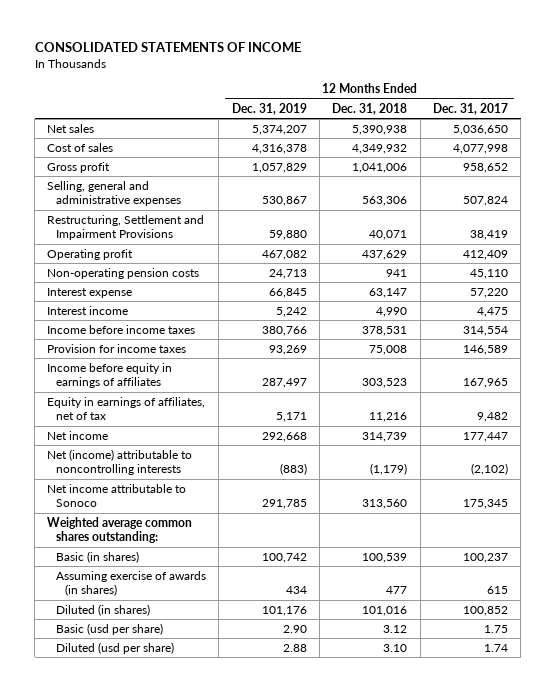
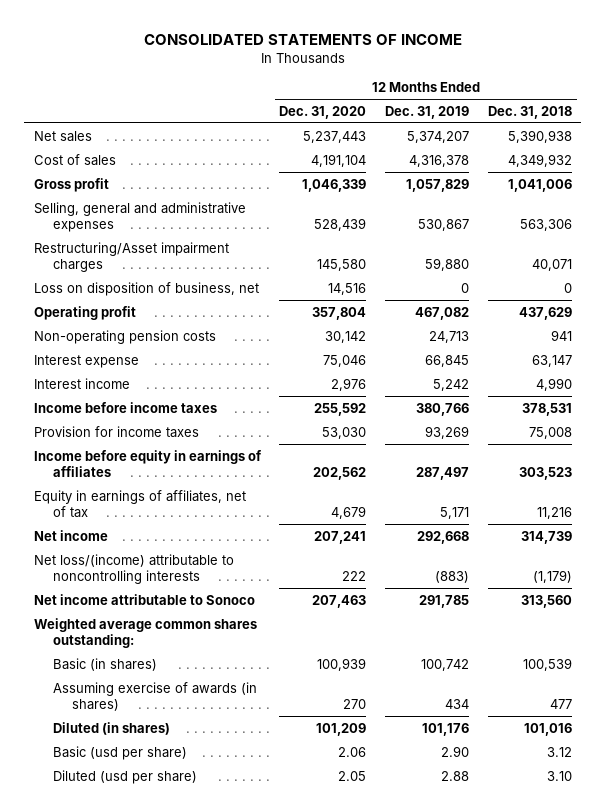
[432,102,508,115] Dec. 31, 2017 -> none
none -> [279,105,367,119] Dec. 31, 2020
[47,214,205,241] Restructuring, Settlement and Impairment Provisions -> [33,241,229,272] Restructuring/Asset impairment charges
none -> [33,281,259,296] Loss on disposition of business, net
[47,448,193,476] Net (income) attributable to noncontrolling interests -> [33,553,234,584] Net loss/(income) attributable to noncontrolling interests

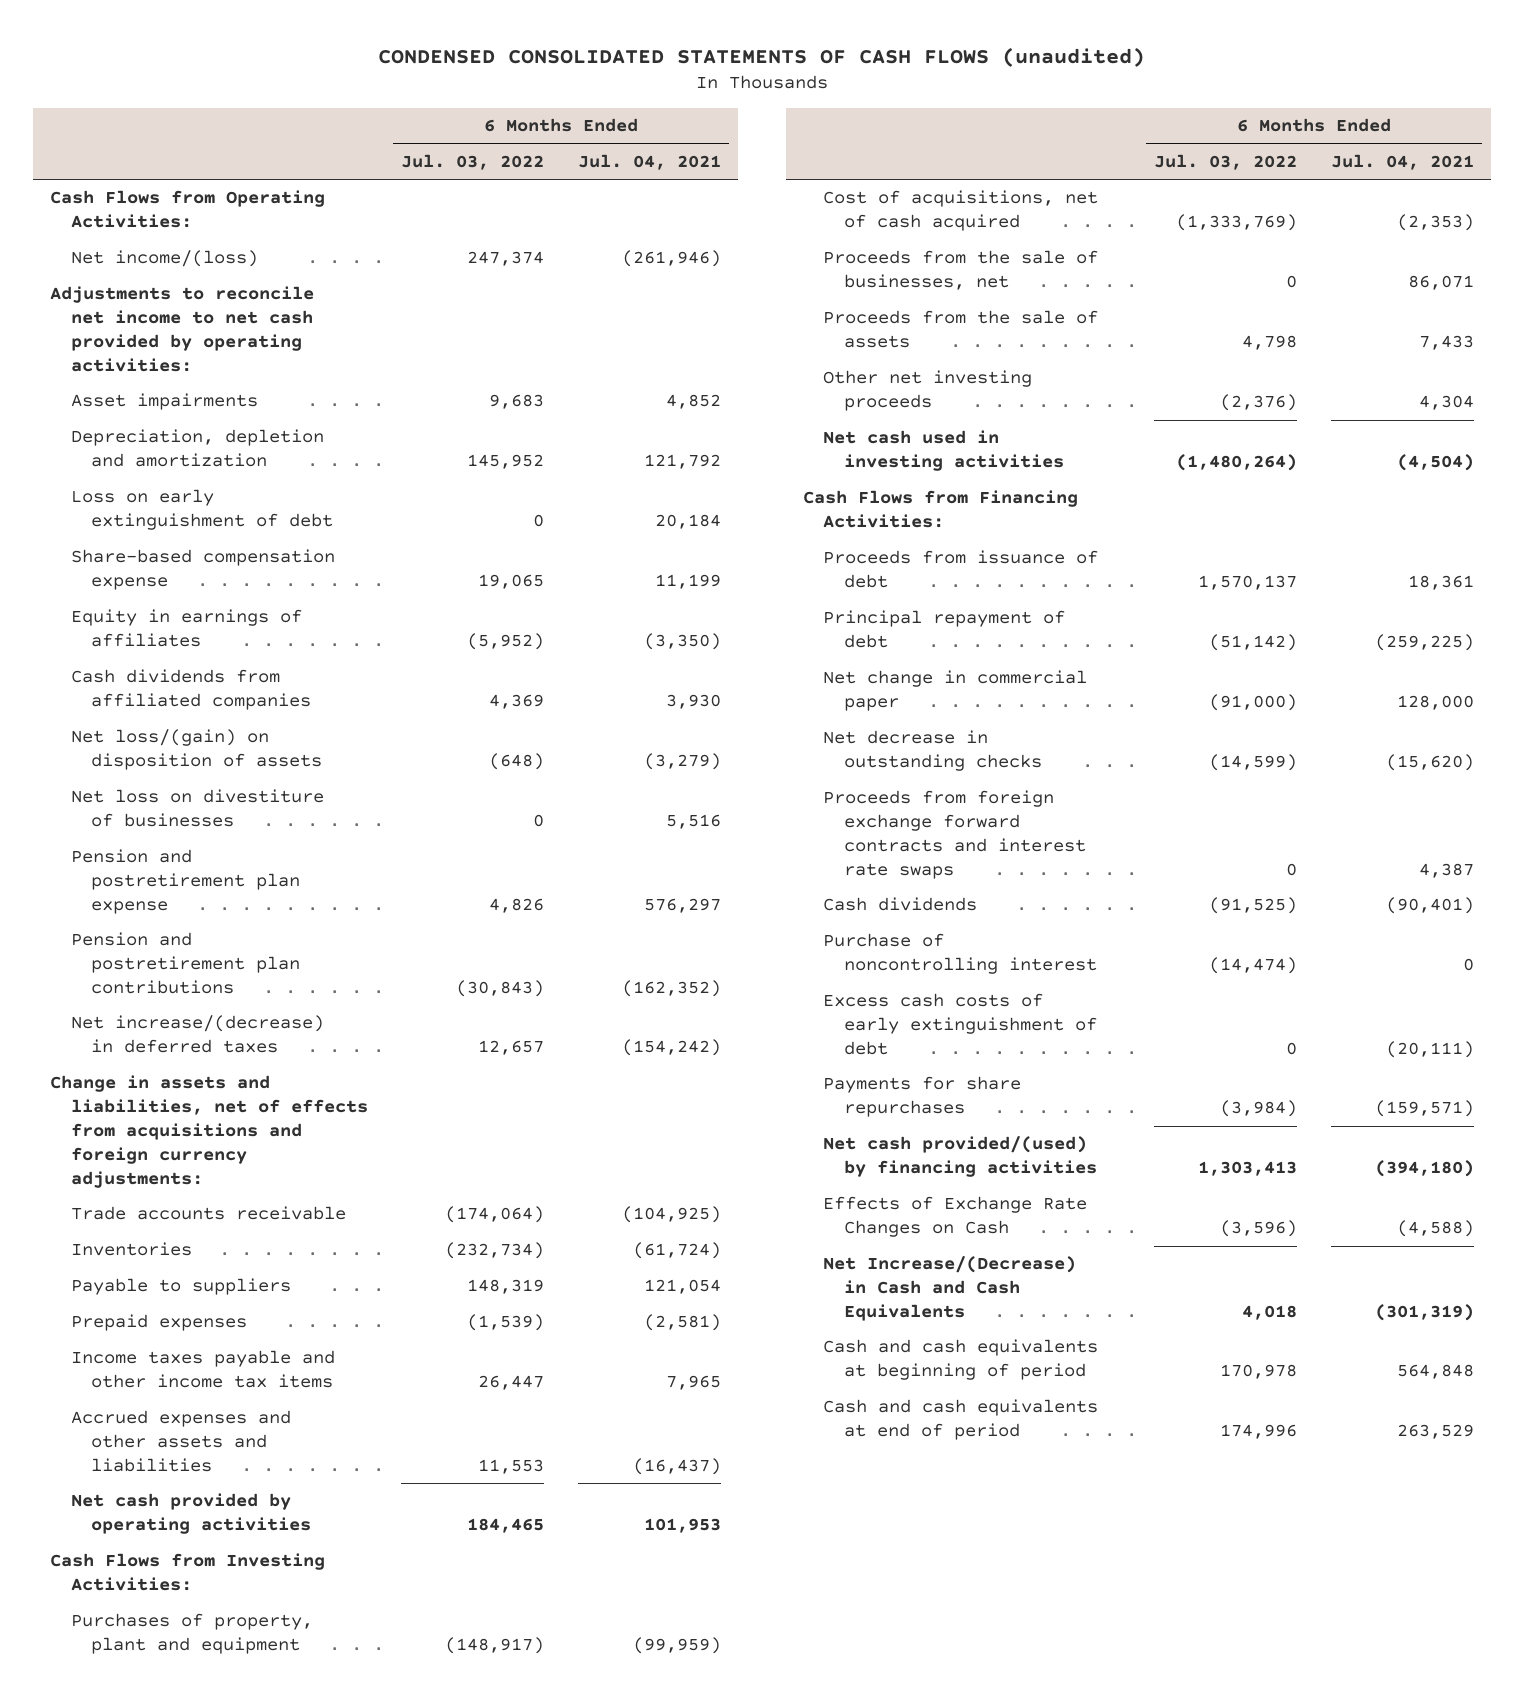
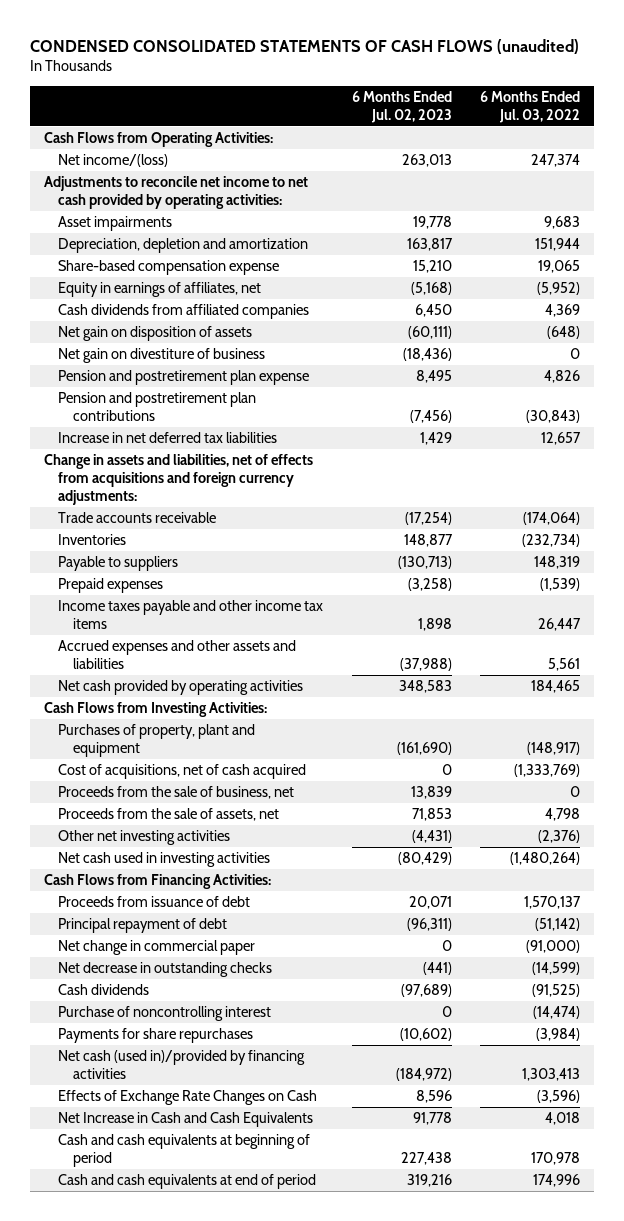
[578,153,722,170] Jul. 04, 2021 -> none
none -> [351,90,452,123] 6 Months Ended Jul. 02, 2023
[70,489,334,531] Loss on early extinguishment of debt -> none
[467,454,545,470] 145,952 -> [534,238,580,252] 151,944
[70,609,302,648] Equity in earnings of affiliates -> [58,282,262,298] Equity in earnings of affiliates, net
[70,729,323,771] Net loss/(gain) on disposition of assets -> [58,326,253,342] Net gain on disposition of assets
[70,789,324,828] Net loss on divestiture of businesses -> [58,348,266,364] Net gain on divestiture of business
[70,1015,324,1054] Net increase/(decrease) in deferred taxes -> [58,432,278,444] Increase in net deferred tax liabilities
[478,1459,545,1475] 11,553 -> [547,658,580,672] 5,561
[823,250,1099,291] Proceeds from the sale of businesses, net -> [58,786,295,800] Proceeds from the sale of business, net
[823,310,1099,349] Proceeds from the sale of assets -> [58,808,280,822] Proceeds from the sale of assets, net
[823,370,1033,412] Other net investing proceeds -> [58,830,231,846] Other net investing activities
[823,790,1087,879] Proceeds from foreign exchange forward contracts and interest rate swaps -> none
[823,993,1098,1056] Excess cash costs of early extinguishment of debt -> none
[823,1136,1098,1178] Net cash provided/(used) by financing activities -> [58,1050,306,1080] Net cash (used in)/provided by financing activities
[823,1256,1077,1322] Net Increase/(Decrease) in Cash and Cash Equivalents -> [58,1112,314,1128] Net Increase in Cash and Cash Equivalents

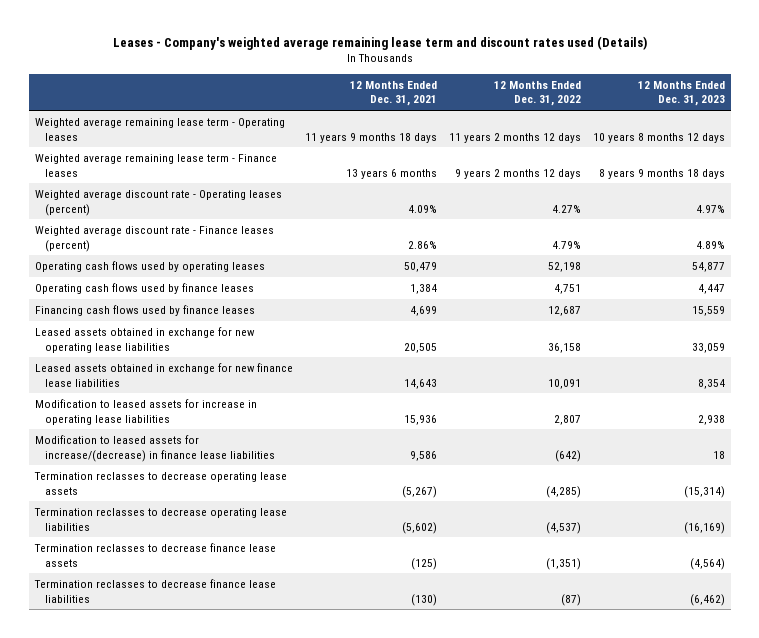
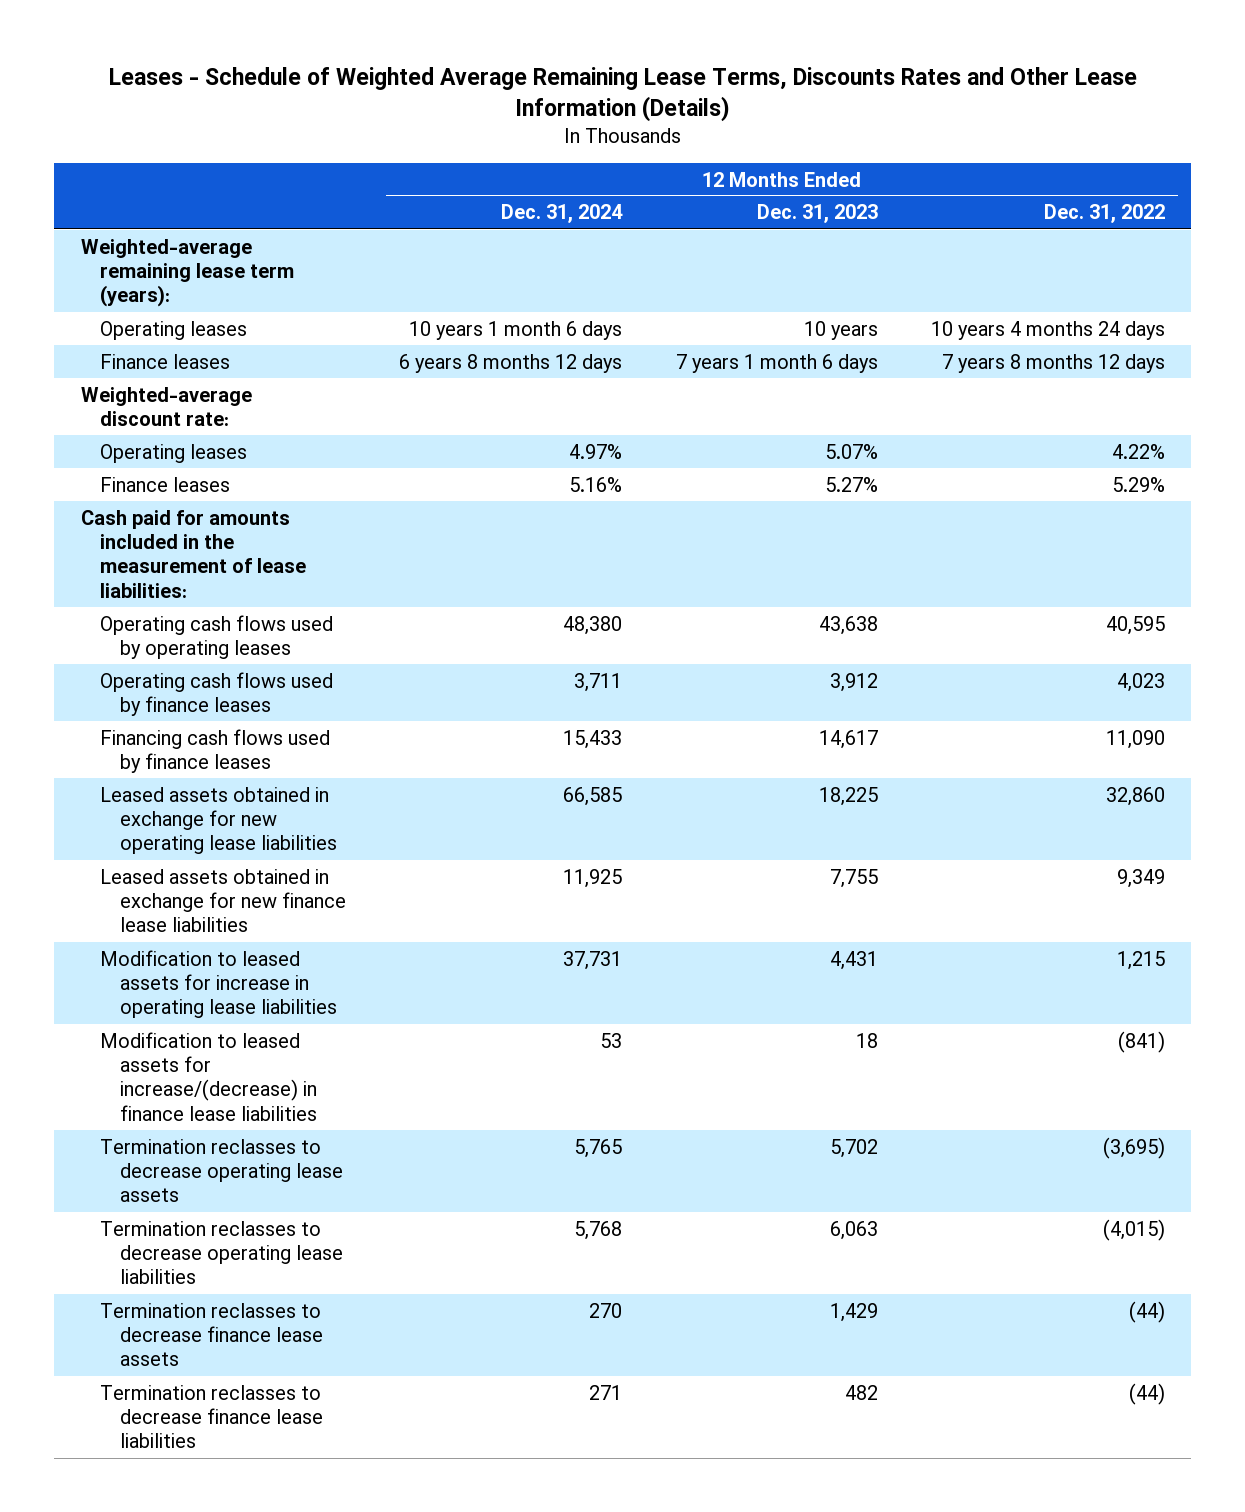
[112,35,647,50] Leases - Company's weighted average remaining lease term and discount rates used (Details) -> [108,67,1137,123] Leases - Schedule of Weighted Average Remaining Lease Terms, Discounts Rates and Other Lease Information (Details)
[349,80,437,107] 12 Months Ended Dec. 31, 2021 -> none
none -> [501,204,624,224] Dec. 31, 2024
none -> [80,238,295,308] Weighted-average remaining lease term (years):
[34,117,285,141] Weighted average remaining lease term - Operating leases -> [100,320,248,340] Operating leases
[448,132,581,143] 11 years 2 months 12 days -> [930,320,1165,340] 10 years 4 months 24 days
[592,132,725,143] 10 years 8 months 12 days -> [803,320,878,340] 10 years
[34,153,277,177] Weighted average remaining lease term - Finance leases -> [100,353,231,369] Finance leases
[454,168,581,179] 9 years 2 months 12 days -> [941,353,1165,373] 7 years 8 months 12 days
[598,168,725,179] 8 years 9 months 18 days -> [675,353,878,373] 7 years 1 month 6 days
none -> [80,386,252,426] Weighted-average discount rate:
[34,189,282,216] Weighted average discount rate - Operating leases (percent) -> [100,443,248,463] Operating leases
[551,204,581,213] 4.27% -> [1111,443,1165,459] 4.22%
[695,204,725,213] 4.97% -> [824,443,878,459] 5.07%
[34,225,274,252] Weighted average discount rate - Finance leases (percent) -> [100,476,231,492] Finance leases
[551,240,581,249] 4.79% -> [1111,476,1165,492] 5.29%
[695,240,725,249] 4.89% -> [824,476,878,492] 5.27%
none -> [80,509,307,598] Cash paid for amounts included in the measurement of lease liabilities:
[547,261,581,272] 52,198 -> [1105,615,1165,635] 40,595
[691,261,725,272] 54,877 -> [818,615,878,635] 43,638
[553,283,581,294] 4,751 -> [1116,672,1165,692] 4,023
[697,283,725,294] 4,447 -> [829,672,878,692] 3,912
[547,305,581,316] 12,687 -> [1105,729,1165,749] 11,090
[691,305,725,316] 15,559 -> [818,729,878,749] 14,617
[547,342,581,353] 36,158 -> [1105,786,1165,806] 32,860
[691,342,725,353] 33,059 -> [818,786,878,806] 18,225
[547,378,581,389] 10,091 -> [1116,868,1165,888] 9,349
[697,378,725,389] 8,354 -> [829,868,878,888] 7,755
[553,414,581,425] 2,807 -> [1116,950,1165,970] 1,215
[697,414,725,425] 2,938 -> [829,950,878,970] 4,431
[554,449,581,462] (642) -> [1117,1030,1165,1053] (841)
[545,485,581,498] (4,285) -> [1102,1136,1165,1159] (3,695)
[683,485,725,498] (15,314) -> [829,1138,878,1158] 5,702
[545,521,581,534] (4,537) -> [1102,1218,1165,1241] (4,015)
[683,521,725,534] (16,169) -> [829,1220,878,1240] 6,063
[545,557,581,570] (1,351) -> [1128,1300,1165,1323] (44)
[689,557,725,570] (4,564) -> [829,1302,878,1322] 1,429
[560,593,581,606] (87) -> [1128,1382,1165,1405] (44)
[689,593,725,606] (6,462) -> [844,1384,878,1400] 482

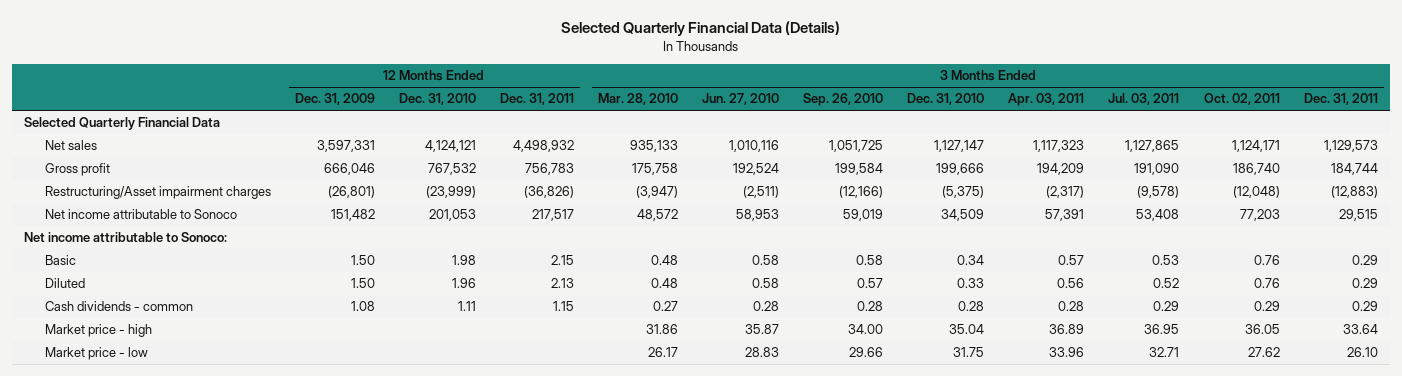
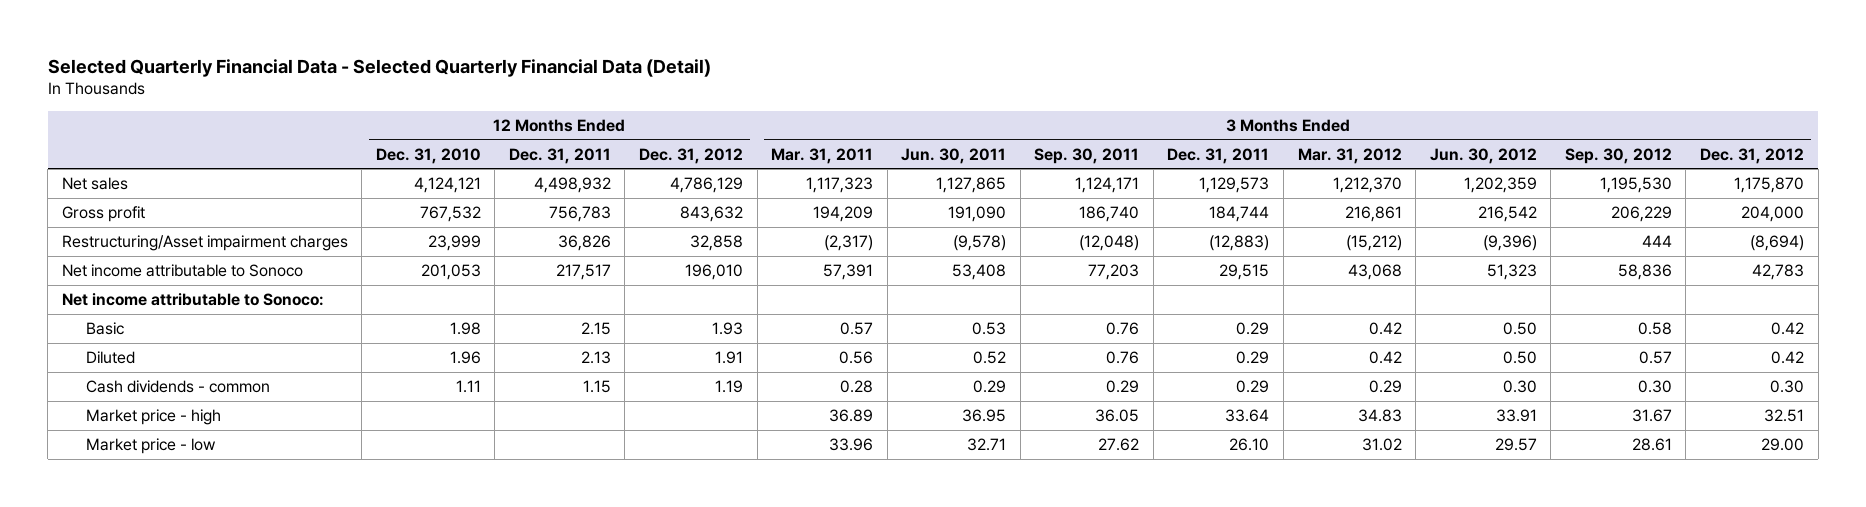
[561,20,841,36] Selected Quarterly Financial Data (Details) -> [47,58,711,77] Selected Quarterly Financial Data - Selected Quarterly Financial Data (Detail)
[294,93,375,106] Dec. 31, 2009 -> none
[597,93,678,106] Mar. 28, 2010 -> none
[702,93,780,106] Jun. 27, 2010 -> none
[803,93,884,107] Sep. 26, 2010 -> none
[907,93,985,106] Dec. 31, 2010 -> none
[1008,93,1085,107] Apr. 03, 2011 -> none
[1108,93,1180,106] Jul. 03, 2011 -> none
[1203,93,1280,106] Oct. 02, 2011 -> none
none -> [638,147,743,164] Dec. 31, 2012
none -> [771,147,874,164] Mar. 31, 2011
none -> [901,147,1007,164] Jun. 30, 2011
none -> [1034,147,1140,164] Sep. 30, 2011
none -> [1297,147,1402,164] Mar. 31, 2012
none -> [1429,147,1537,164] Jun. 30, 2012
none -> [1564,147,1672,164] Sep. 30, 2012
none -> [1699,147,1804,164] Dec. 31, 2012
[24,117,221,131] Selected Quarterly Financial Data -> none
[425,186,476,199] (23,999) -> [427,235,481,252] 23,999
[523,186,574,199] (36,826) -> [557,235,611,252] 36,826

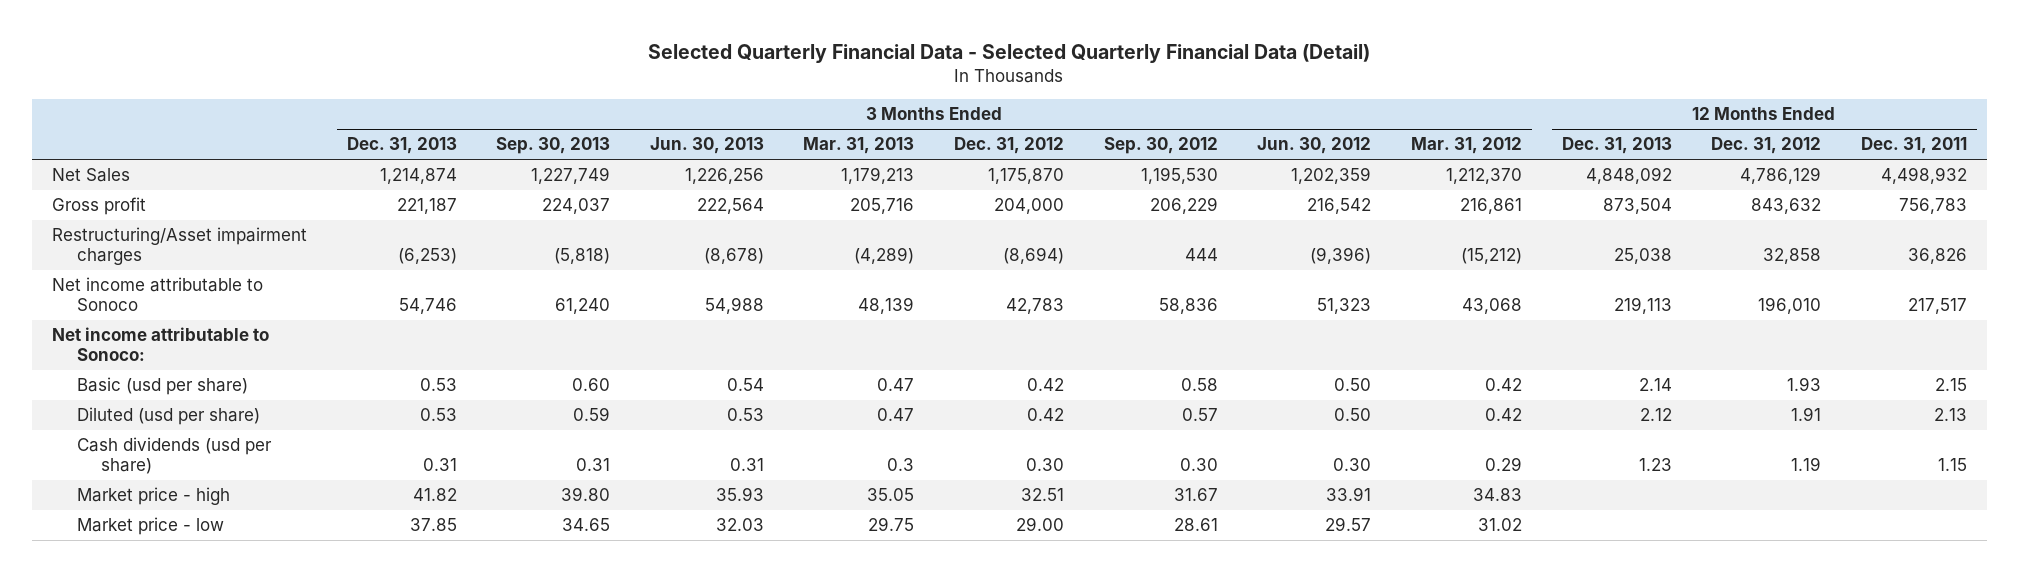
[375,147,481,164] Dec. 31, 2010 -> none
[771,147,874,164] Mar. 31, 2011 -> none
[901,147,1007,164] Jun. 30, 2011 -> none
[1034,147,1140,164] Sep. 30, 2011 -> none
[1167,147,1270,164] Dec. 31, 2011 -> none
none -> [346,137,457,155] Dec. 31, 2013
none -> [496,137,611,155] Sep. 30, 2013
none -> [649,137,764,155] Jun. 30, 2013
none -> [803,137,915,155] Mar. 31, 2013
none -> [1561,137,1672,155] Dec. 31, 2013
[61,177,128,191] Net sales -> [51,168,130,183] Net Sales
[86,322,125,336] Basic -> [76,377,248,396] Basic (usd per share)
[86,351,136,365] Diluted -> [76,407,260,426] Diluted (usd per share)
[86,380,271,394] Cash dividends - common -> [76,437,272,475] Cash dividends (usd per share)

